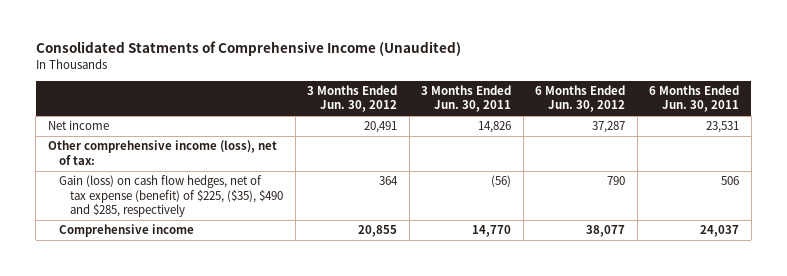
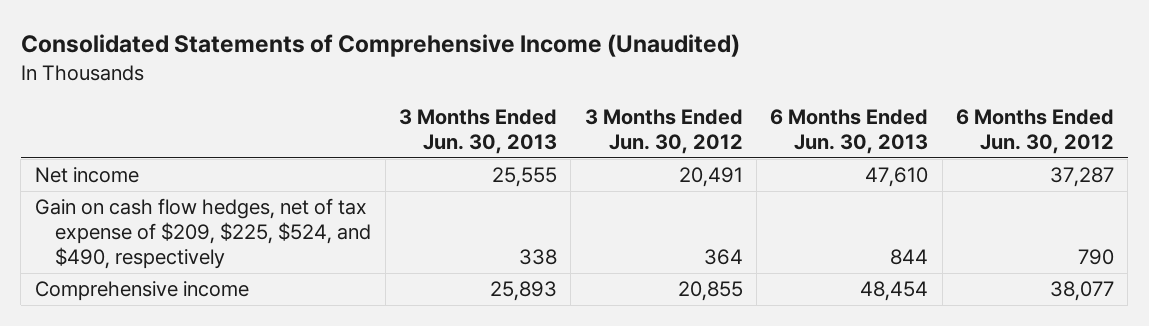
[35,41,461,57] Consolidated Statments of Comprehensive Income (Unaudited) -> [20,34,740,58] Consolidated Statements of Comprehensive Income (Unaudited)
[421,84,512,113] 3 Months Ended Jun. 30, 2011 -> none
[649,84,740,113] 6 Months Ended Jun. 30, 2011 -> none
none -> [398,109,557,154] 3 Months Ended Jun. 30, 2013
none -> [770,109,929,154] 6 Months Ended Jun. 30, 2013
[47,140,277,165] Other comprehensive income (loss), net of tax: -> none
[58,175,284,218] Gain (loss) on cash flow hedges, net of tax expense (benefit) of $225, ($35), $490 and $285, respectively -> [34,198,372,270] Gain on cash flow hedges, net of tax expense of $209, $225, $524, and $490, respectively

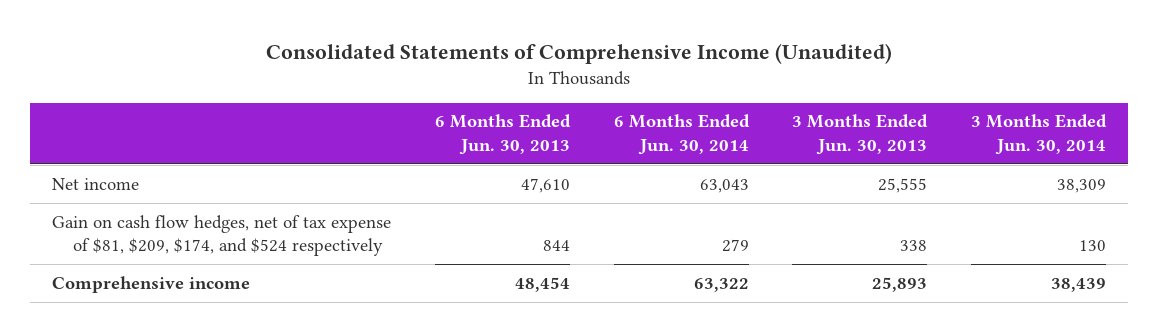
[584,109,743,154] 3 Months Ended Jun. 30, 2012 -> none
[956,109,1115,154] 6 Months Ended Jun. 30, 2012 -> none
none -> [613,114,750,155] 6 Months Ended Jun. 30, 2014
none -> [970,114,1107,155] 3 Months Ended Jun. 30, 2014
[34,198,372,270] Gain on cash flow hedges, net of tax expense of $209, $225, $524, and $490, respectively -> [52,214,392,257] Gain on cash flow hedges, net of tax expense of $81, $209, $174, and $524 respectively

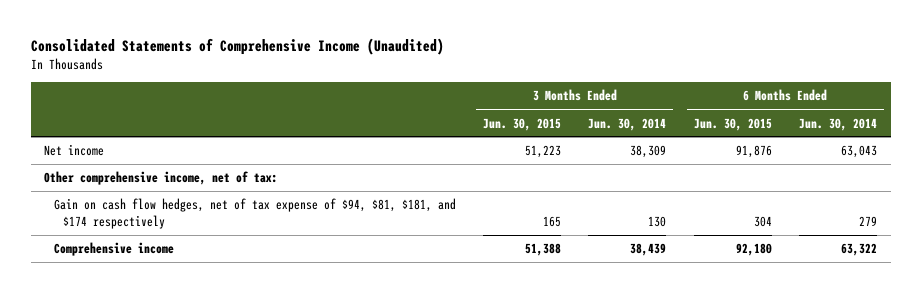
[434,114,571,155] 6 Months Ended Jun. 30, 2013 -> none
[792,114,929,155] 3 Months Ended Jun. 30, 2013 -> none
none -> [483,117,562,131] Jun. 30, 2015
none -> [693,117,772,131] Jun. 30, 2015
none -> [44,171,279,186] Other comprehensive income, net of tax:
[52,214,392,257] Gain on cash flow hedges, net of tax expense of $81, $209, $174, and $524 respectively -> [53,198,456,230] Gain on cash flow hedges, net of tax expense of $94, $81, $181, and $174 respectively

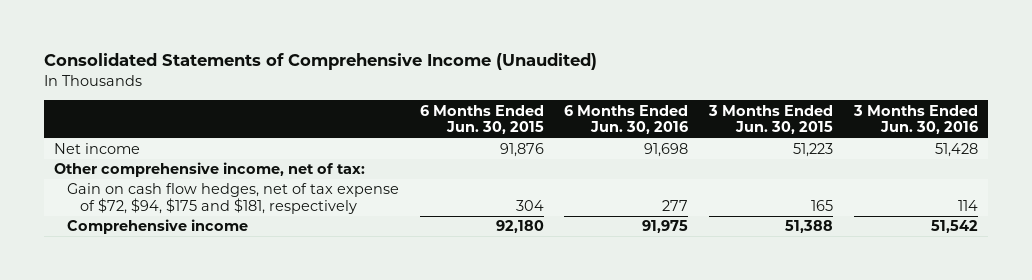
[588,117,667,131] Jun. 30, 2014 -> none
[799,117,878,131] Jun. 30, 2014 -> none
none -> [564,104,689,135] 6 Months Ended Jun. 30, 2016
none -> [852,104,978,135] 3 Months Ended Jun. 30, 2016
[53,198,456,230] Gain on cash flow hedges, net of tax expense of $94, $81, $181, and $174 respectively -> [67,183,400,215] Gain on cash flow hedges, net of tax expense of $72, $94, $175 and $181, respectively

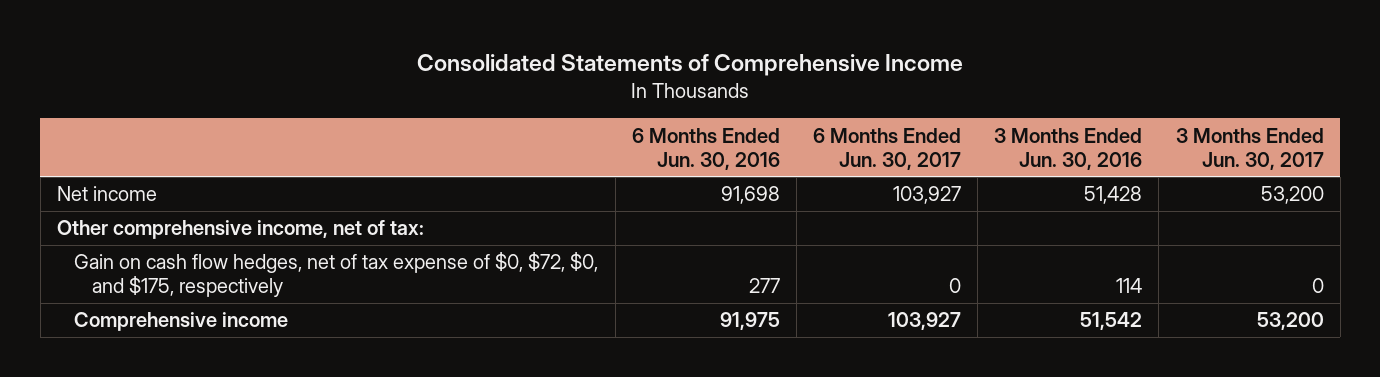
[44,53,598,71] Consolidated Statements of Comprehensive Income (Unaudited) -> [417,54,964,77] Consolidated Statements of Comprehensive Income
[419,104,544,135] 6 Months Ended Jun. 30, 2015 -> none
[707,104,833,135] 3 Months Ended Jun. 30, 2015 -> none
none -> [813,127,962,170] 6 Months Ended Jun. 30, 2017
none -> [1175,127,1324,170] 3 Months Ended Jun. 30, 2017
[67,183,400,215] Gain on cash flow hedges, net of tax expense of $72, $94, $175 and $181, respectively -> [74,252,599,298] Gain on cash flow hedges, net of tax expense of $0, $72, $0, and $175, respectively

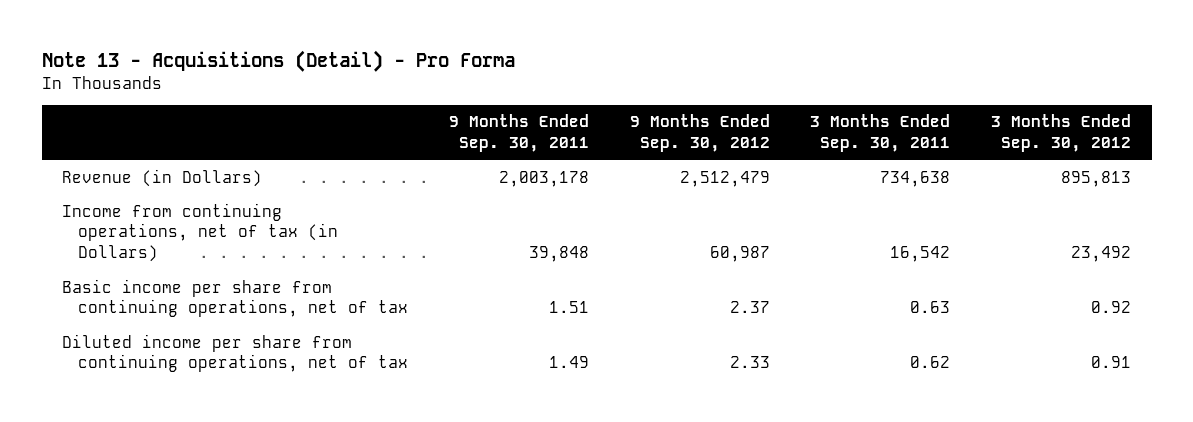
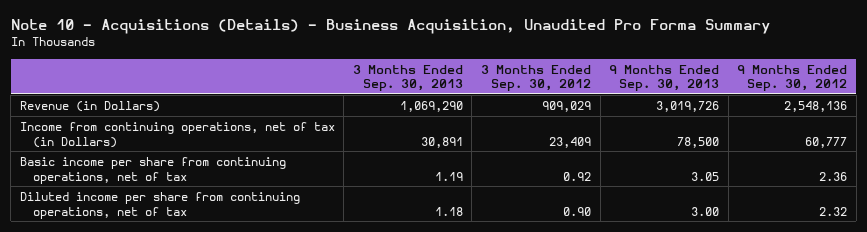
[41,49,515,72] Note 13 - Acquisitions (Detail) - Pro Forma -> [10,18,770,34] Note 10 - Acquisitions (Details) - Business Acquisition, Unaudited Pro Forma Summary
[449,114,590,153] 9 Months Ended Sep. 30, 2011 -> none
[810,114,951,153] 3 Months Ended Sep. 30, 2011 -> none
none -> [352,64,463,92] 3 Months Ended Sep. 30, 2013
none -> [609,64,720,92] 9 Months Ended Sep. 30, 2013
[679,170,770,187] 2,512,479 -> [784,100,848,112] 2,548,136
[1061,170,1132,187] 895,813 -> [542,100,592,112] 909,029
[709,246,770,263] 60,987 -> [805,136,848,148] 60,777
[1071,246,1132,263] 23,492 -> [549,136,592,148] 23,409
[729,301,770,314] 2.37 -> [819,171,848,181] 2.36
[729,356,770,369] 2.33 -> [819,206,848,216] 2.32
[1091,356,1132,369] 0.91 -> [563,206,592,216] 0.90

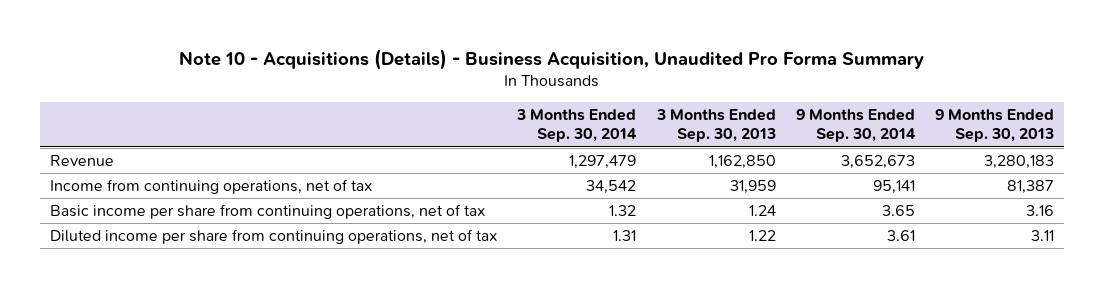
[481,64,592,92] 3 Months Ended Sep. 30, 2012 -> none
[737,64,848,92] 9 Months Ended Sep. 30, 2012 -> none
none -> [516,109,638,143] 3 Months Ended Sep. 30, 2014
none -> [795,109,916,143] 9 Months Ended Sep. 30, 2014
[19,100,160,112] Revenue (in Dollars) -> [50,155,115,167] Revenue
[399,100,463,112] 1,069,290 -> [708,155,776,170] 1,162,850
[656,100,720,112] 3,019,726 -> [984,155,1055,170] 3,280,183
[19,121,335,148] Income from continuing operations, net of tax (in Dollars) -> [50,179,373,195] Income from continuing operations, net of tax
[420,136,463,148] 30,891 -> [729,180,776,195] 31,959
[677,136,720,148] 78,500 -> [1007,180,1055,195] 81,387
[434,171,463,181] 1.19 -> [748,205,776,217] 1.24
[691,171,720,181] 3.05 -> [1026,205,1055,217] 3.16
[434,206,463,216] 1.18 -> [748,230,776,242] 1.22
[691,206,720,216] 3.00 -> [1031,230,1055,242] 3.11

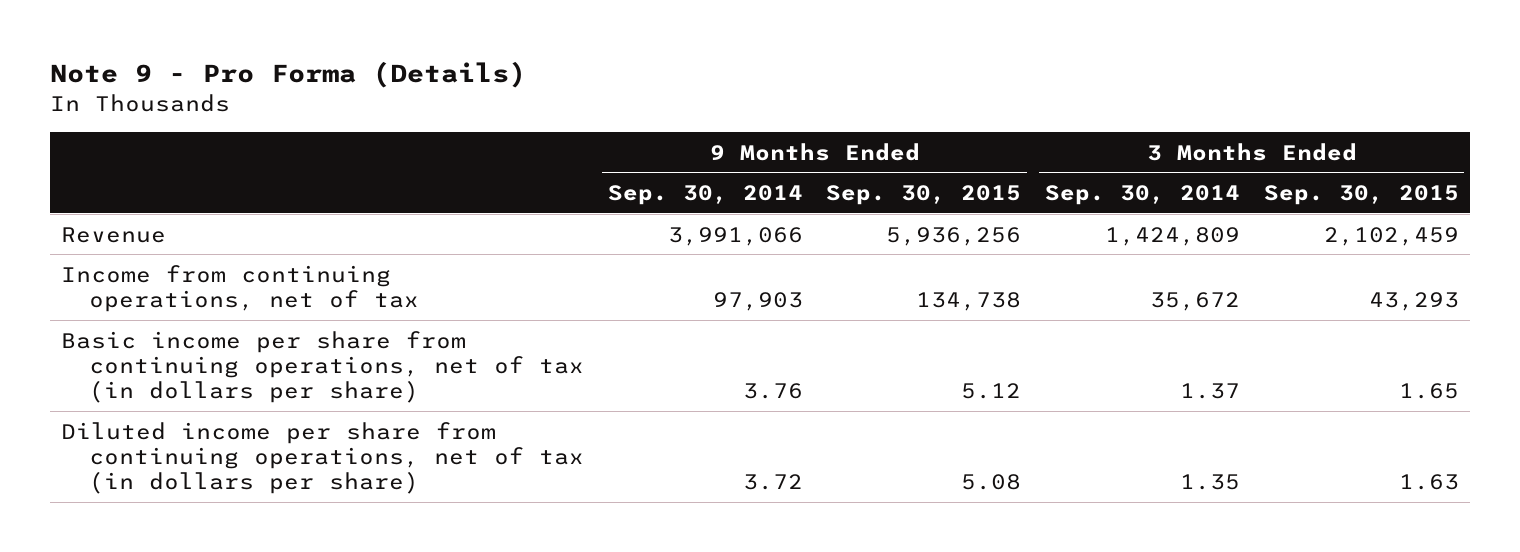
[179,48,925,70] Note 10 - Acquisitions (Details) - Business Acquisition, Unaudited Pro Forma Summary -> [49,61,526,89] Note 9 - Pro Forma (Details)
[655,109,776,143] 3 Months Ended Sep. 30, 2013 -> none
[935,109,1055,143] 9 Months Ended Sep. 30, 2013 -> none
none -> [826,184,1022,205] Sep. 30, 2015
none -> [1263,184,1459,205] Sep. 30, 2015
[569,155,637,170] 1,297,479 -> [1105,226,1241,246] 1,424,809
[840,155,915,170] 3,652,673 -> [667,226,803,246] 3,991,066
[586,180,637,195] 34,542 -> [1150,291,1241,311] 35,672
[872,180,915,195] 95,141 -> [712,291,803,311] 97,903
[50,204,486,220] Basic income per share from continuing operations, net of tax -> [61,330,585,404] Basic income per share from continuing operations, net of tax (in dollars per share)
[609,205,637,217] 1.32 -> [1180,383,1241,400] 1.37
[881,205,915,217] 3.65 -> [742,383,803,400] 3.76
[50,229,498,245] Diluted income per share from continuing operations, net of tax -> [61,421,585,495] Diluted income per share from continuing operations, net of tax (in dollars per share)
[613,230,637,242] 1.31 -> [1180,474,1241,491] 1.35
[886,230,915,242] 3.61 -> [742,474,803,491] 3.72

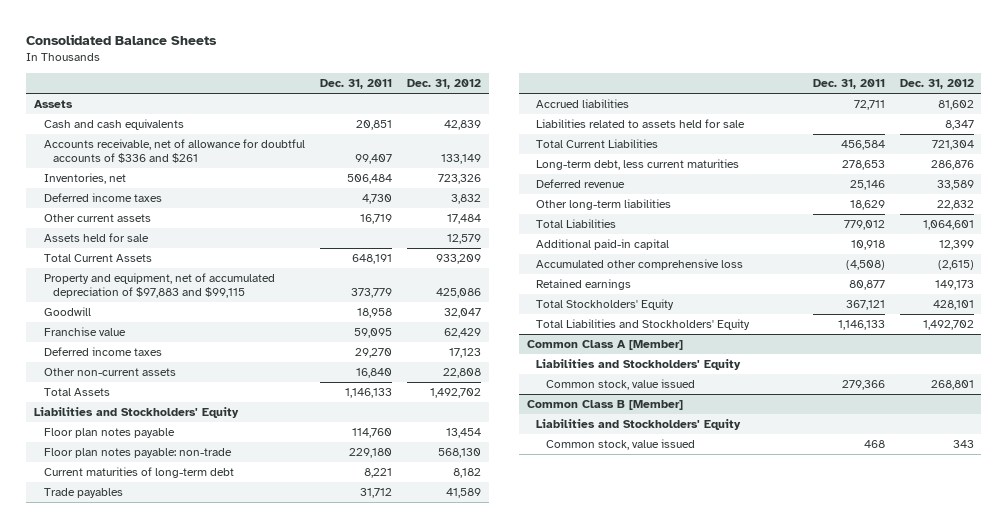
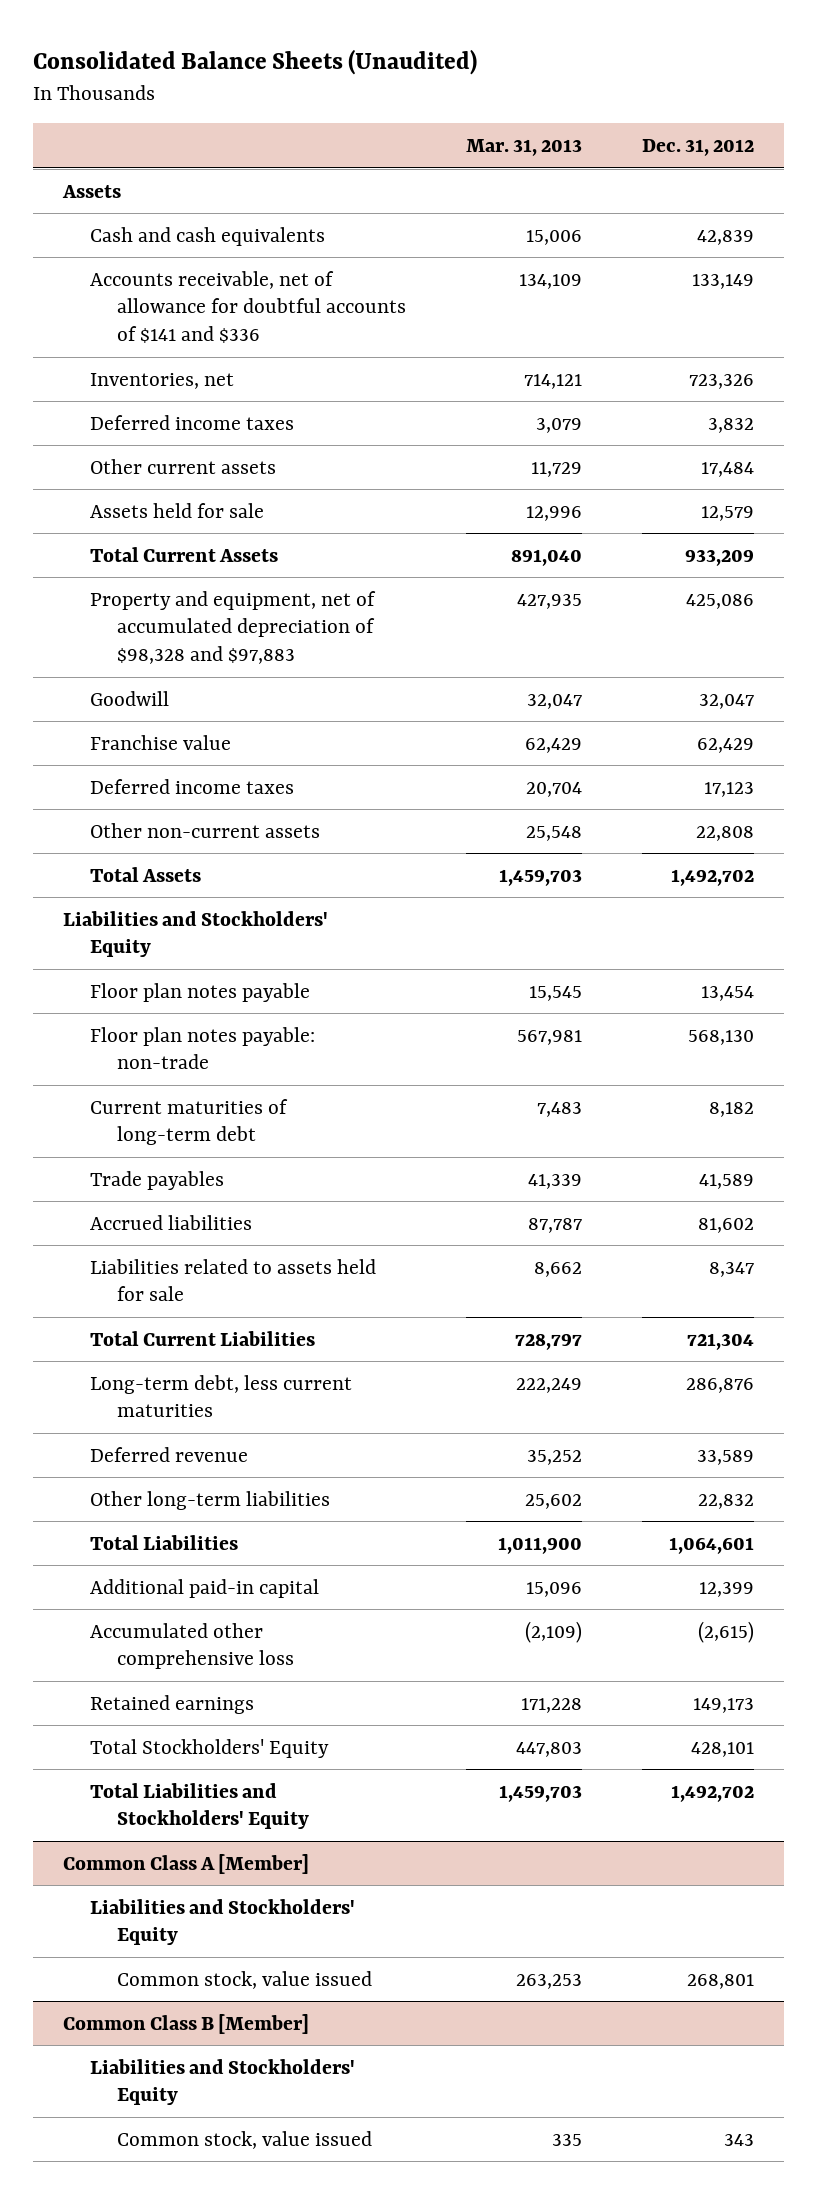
[26,34,218,46] Consolidated Balance Sheets -> [32,48,477,75] Consolidated Balance Sheets (Unaudited)
[319,79,392,90] Dec. 31, 2011 -> none
none -> [466,139,583,157] Mar. 31, 2013
[43,138,305,163] Accounts receivable, net of allowance for doubtful accounts of $336 and $261 -> [90,270,407,344] Accounts receivable, net of allowance for doubtful accounts of $141 and $336
[43,272,275,298] Property and equipment, net of accumulated depreciation of $97,883 and $99,115 -> [90,590,377,665] Property and equipment, net of accumulated depreciation of $98,328 and $97,883

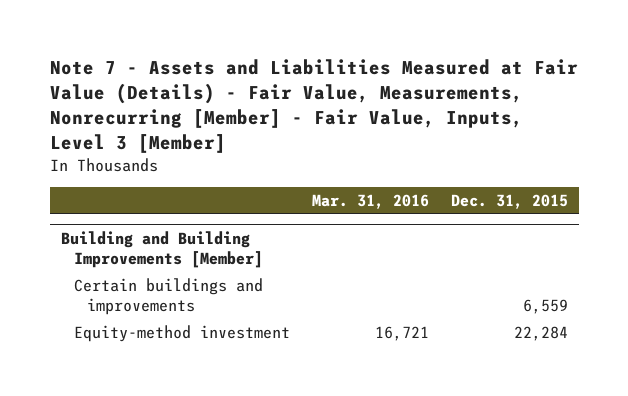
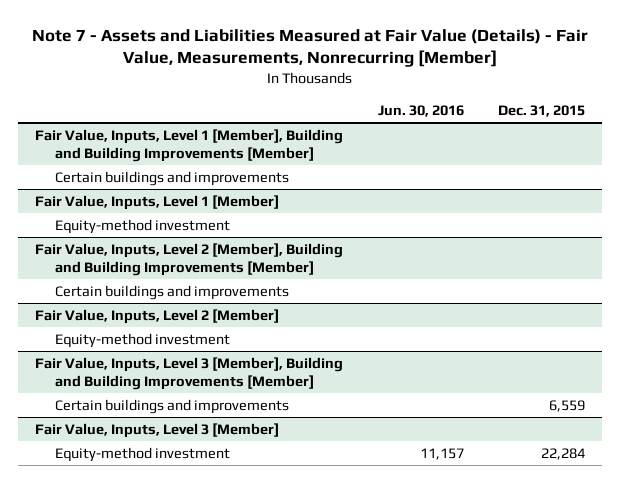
[49,59,578,154] Note 7 - Assets and Liabilities Measured at Fair Value (Details) - Fair Value, Measurements, Nonrecurring [Member] - Fair Value, Inputs, Level 3 [Member] -> [32,28,589,68] Note 7 - Assets and Liabilities Measured at Fair Value (Details) - Fair Value, Measurements, Nonrecurring [Member]
[311,193,429,209] Mar. 31, 2016 -> none
none -> [377,104,464,117] Jun. 30, 2016
none -> [35,128,344,162] Fair Value, Inputs, Level 1 [Member], Building and Building Improvements [Member]
none -> [54,170,289,186] Certain buildings and improvements
[60,231,263,269] Building and Building Improvements [Member] -> [35,194,280,210] Fair Value, Inputs, Level 1 [Member]
none -> [54,218,230,234] Equity-method investment
none -> [35,242,344,276] Fair Value, Inputs, Level 2 [Member], Building and Building Improvements [Member]
none -> [54,284,289,300] Certain buildings and improvements
none -> [35,308,280,324] Fair Value, Inputs, Level 2 [Member]
none -> [54,332,230,348] Equity-method investment
none -> [35,356,344,390] Fair Value, Inputs, Level 3 [Member], Building and Building Improvements [Member]
none -> [35,422,280,438] Fair Value, Inputs, Level 3 [Member]

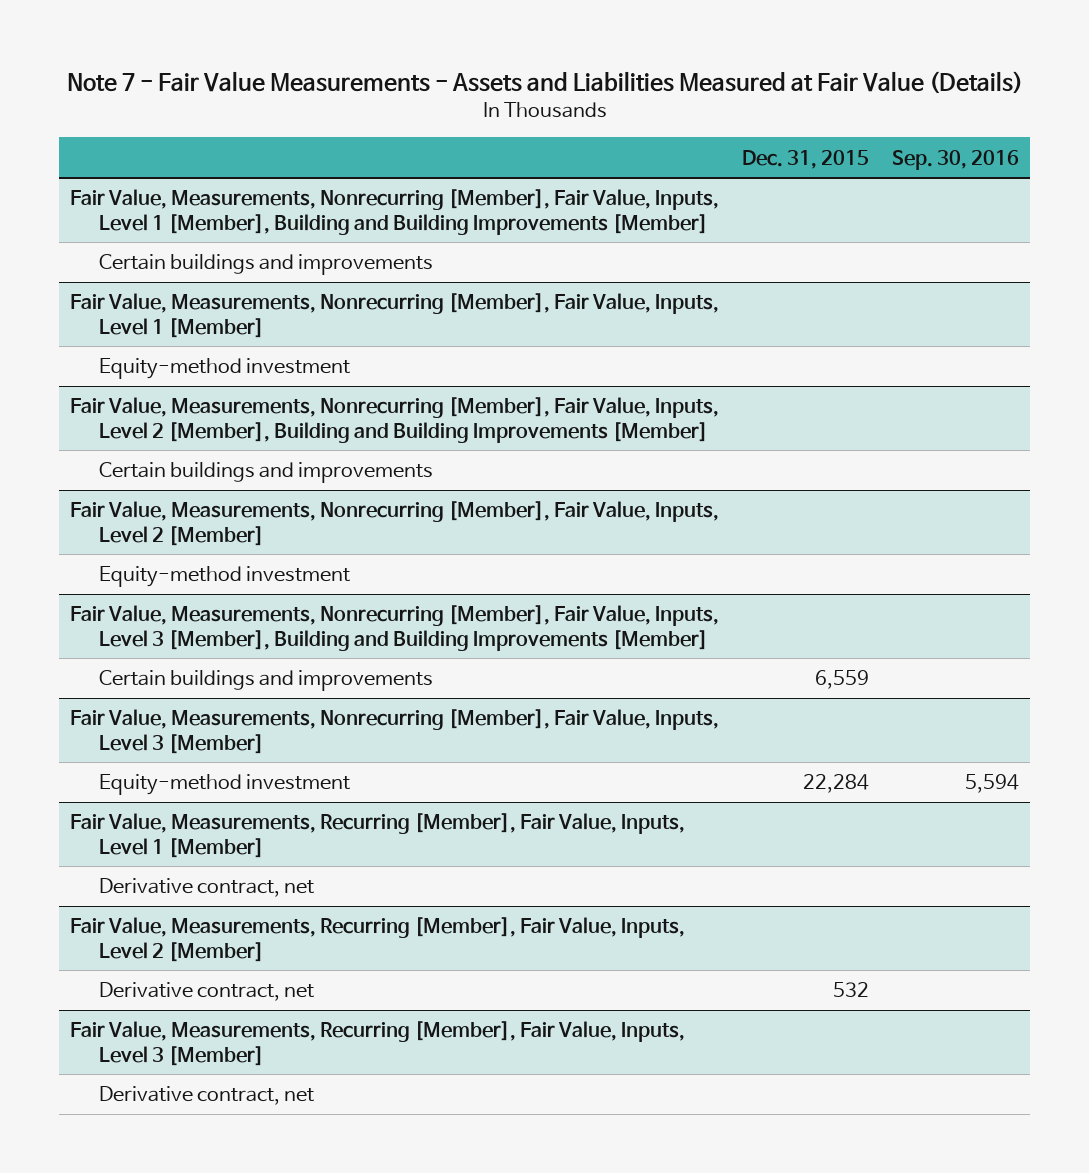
[32,28,589,68] Note 7 - Assets and Liabilities Measured at Fair Value (Details) - Fair Value, Measurements, Nonrecurring [Member] -> [66,71,1023,95] Note 7 - Fair Value Measurements - Assets and Liabilities Measured at Fair Value (Details)
[377,104,464,117] Jun. 30, 2016 -> none
none -> [891,149,1019,170] Sep. 30, 2016
[35,128,344,162] Fair Value, Inputs, Level 1 [Member], Building and Building Improvements [Member] -> [70,189,720,235] Fair Value, Measurements, Nonrecurring [Member], Fair Value, Inputs, Level 1 [Member], Building and Building Improvements [Member]
[35,194,280,210] Fair Value, Inputs, Level 1 [Member] -> [70,293,720,338] Fair Value, Measurements, Nonrecurring [Member], Fair Value, Inputs, Level 1 [Member]
[35,242,344,276] Fair Value, Inputs, Level 2 [Member], Building and Building Improvements [Member] -> [70,397,720,443] Fair Value, Measurements, Nonrecurring [Member], Fair Value, Inputs, Level 2 [Member], Building and Building Improvements [Member]
[35,308,280,324] Fair Value, Inputs, Level 2 [Member] -> [70,501,720,546] Fair Value, Measurements, Nonrecurring [Member], Fair Value, Inputs, Level 2 [Member]
[35,356,344,390] Fair Value, Inputs, Level 3 [Member], Building and Building Improvements [Member] -> [70,605,720,651] Fair Value, Measurements, Nonrecurring [Member], Fair Value, Inputs, Level 3 [Member], Building and Building Improvements [Member]
[35,422,280,438] Fair Value, Inputs, Level 3 [Member] -> [70,709,720,754] Fair Value, Measurements, Nonrecurring [Member], Fair Value, Inputs, Level 3 [Member]
none -> [70,813,686,858] Fair Value, Measurements, Recurring [Member], Fair Value, Inputs, Level 1 [Member]
none -> [98,878,314,898] Derivative contract, net
none -> [70,917,686,962] Fair Value, Measurements, Recurring [Member], Fair Value, Inputs, Level 2 [Member]
none -> [98,982,314,1002] Derivative contract, net
none -> [70,1021,686,1066] Fair Value, Measurements, Recurring [Member], Fair Value, Inputs, Level 3 [Member]
none -> [98,1086,314,1106] Derivative contract, net

